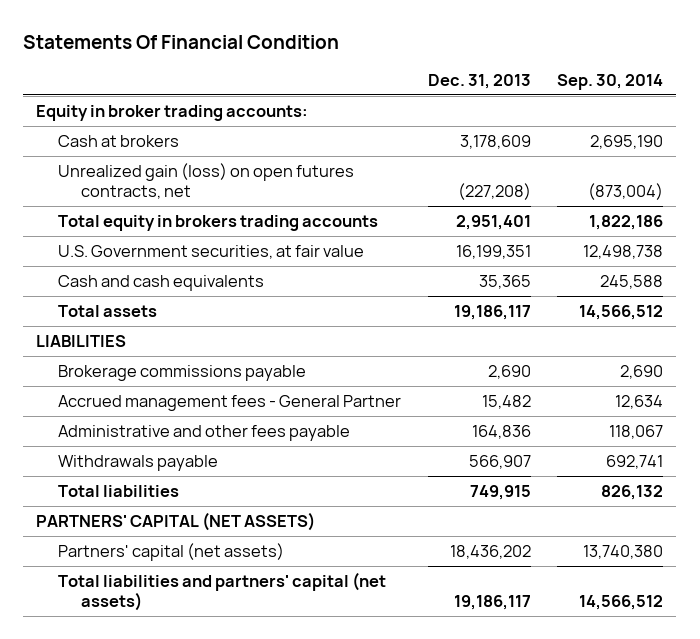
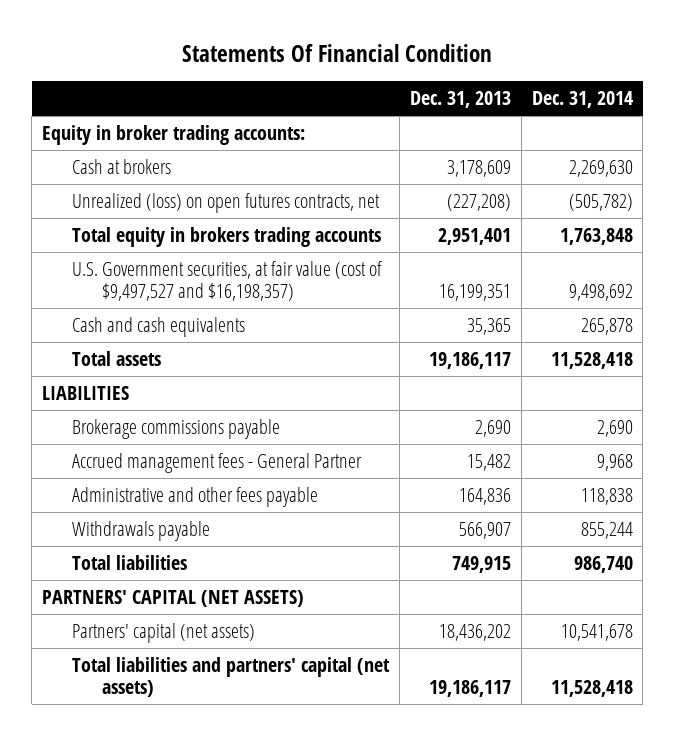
[557,73,664,90] Sep. 30, 2014 -> none
none -> [531,91,633,109] Dec. 31, 2014
[58,162,355,199] Unrealized gain (loss) on open futures contracts, net -> [72,192,381,213] Unrealized (loss) on open futures contracts, net
[58,244,365,259] U.S. Government securities, at fair value -> [72,260,383,302] U.S. Government securities, at fair value (cost of $9,497,527 and $16,198,357)

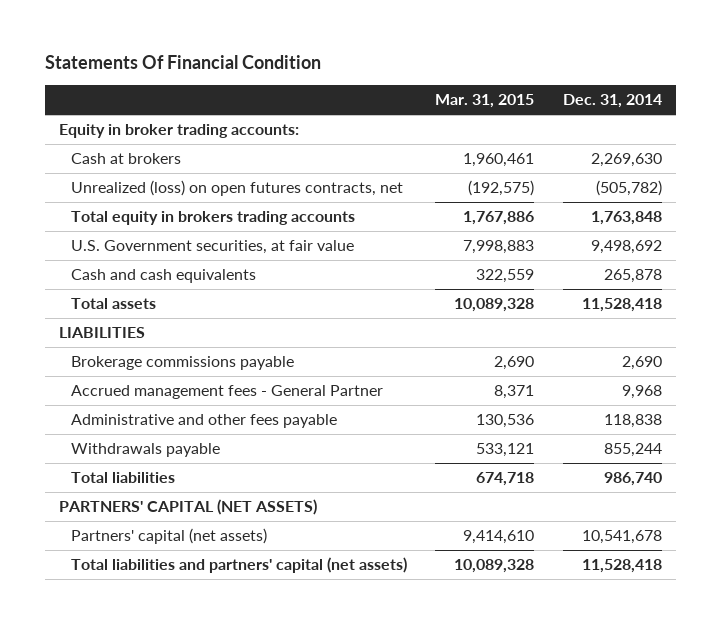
[409,91,511,109] Dec. 31, 2013 -> none
none -> [435,94,535,109] Mar. 31, 2015
[72,260,383,302] U.S. Government securities, at fair value (cost of $9,497,527 and $16,198,357) -> [70,240,354,255] U.S. Government securities, at fair value

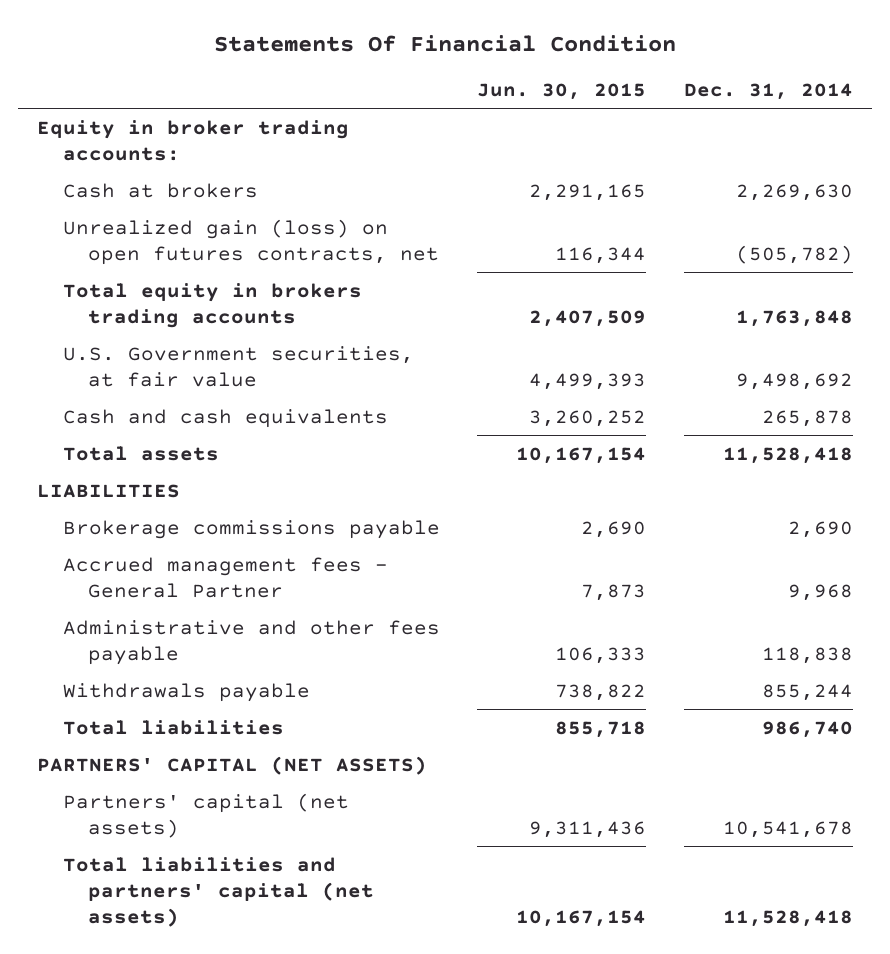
[435,94,535,109] Mar. 31, 2015 -> none
none -> [477,83,647,101] Jun. 30, 2015
[70,180,403,197] Unrealized (loss) on open futures contracts, net -> [62,218,439,265] Unrealized gain (loss) on open futures contracts, net

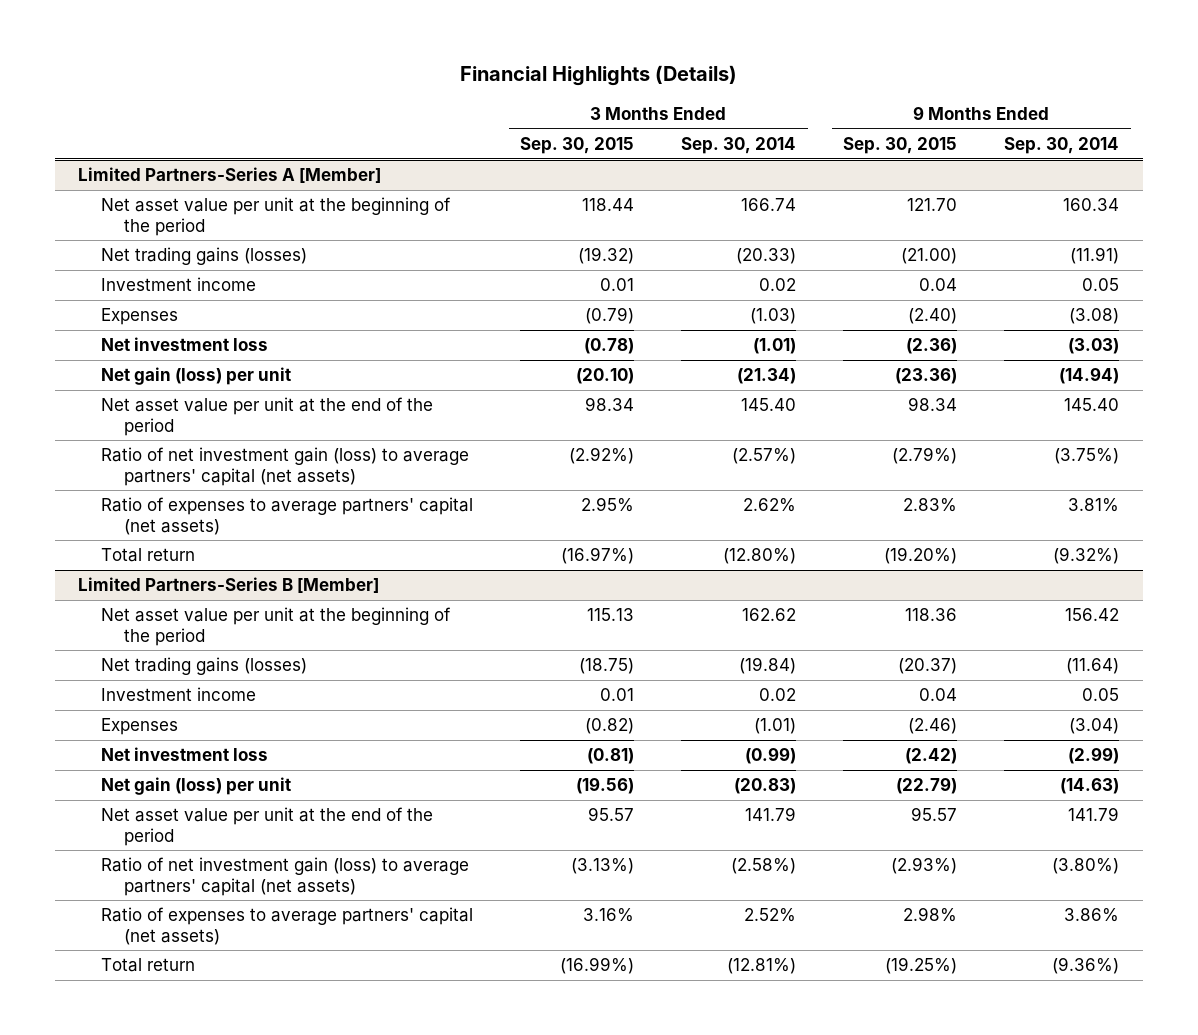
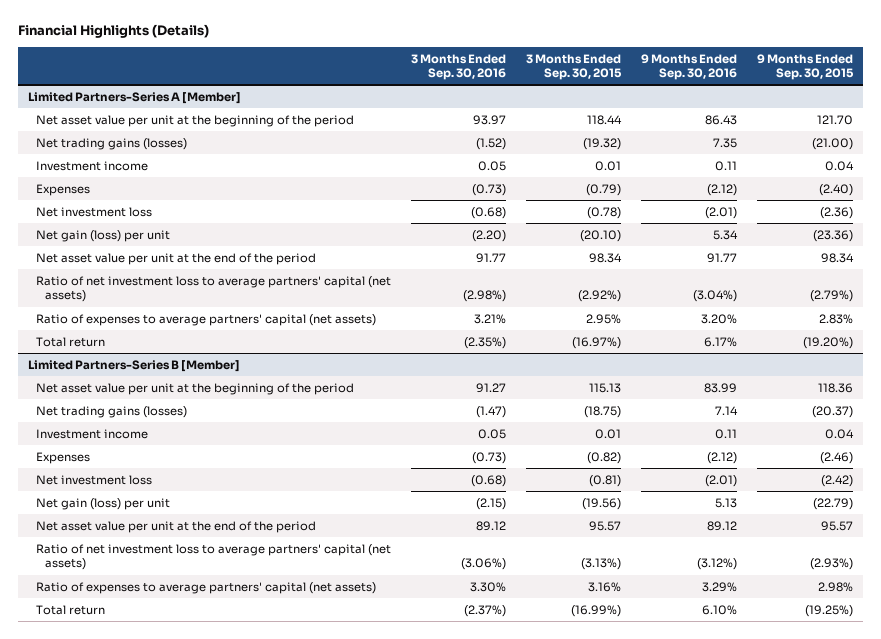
[681,137,797,155] Sep. 30, 2014 -> none
[1004,137,1120,155] Sep. 30, 2014 -> none
none -> [411,53,507,80] 3 Months Ended Sep. 30, 2016
none -> [641,53,738,80] 9 Months Ended Sep. 30, 2016
[101,447,470,486] Ratio of net investment gain (loss) to average partners' capital (net assets) -> [36,275,392,303] Ratio of net investment loss to average partners' capital (net assets)
[101,857,470,896] Ratio of net investment gain (loss) to average partners' capital (net assets) -> [36,543,392,571] Ratio of net investment loss to average partners' capital (net assets)

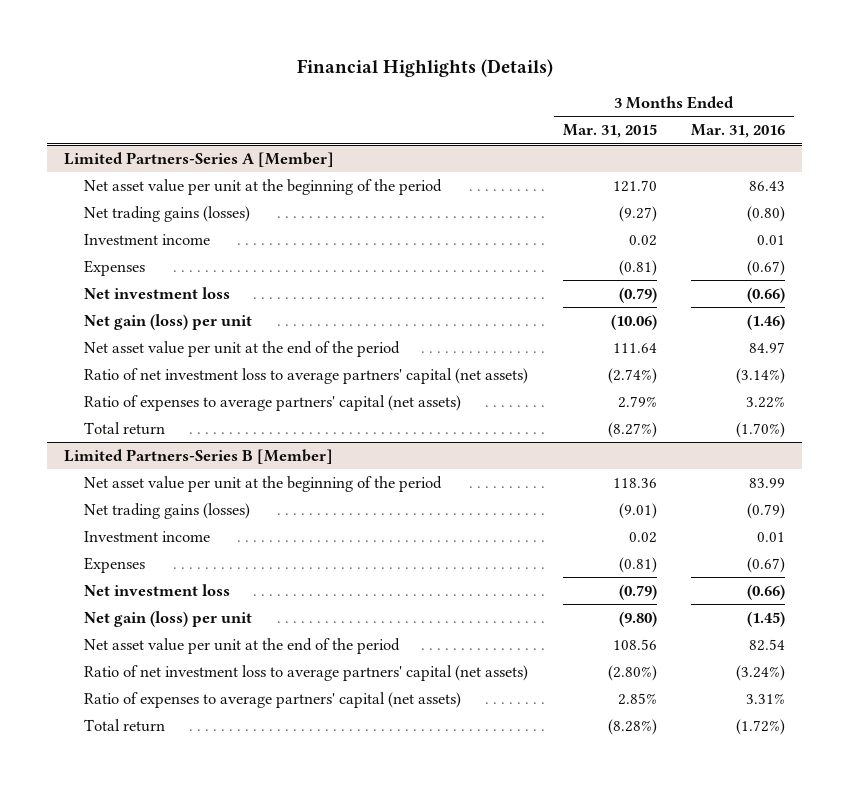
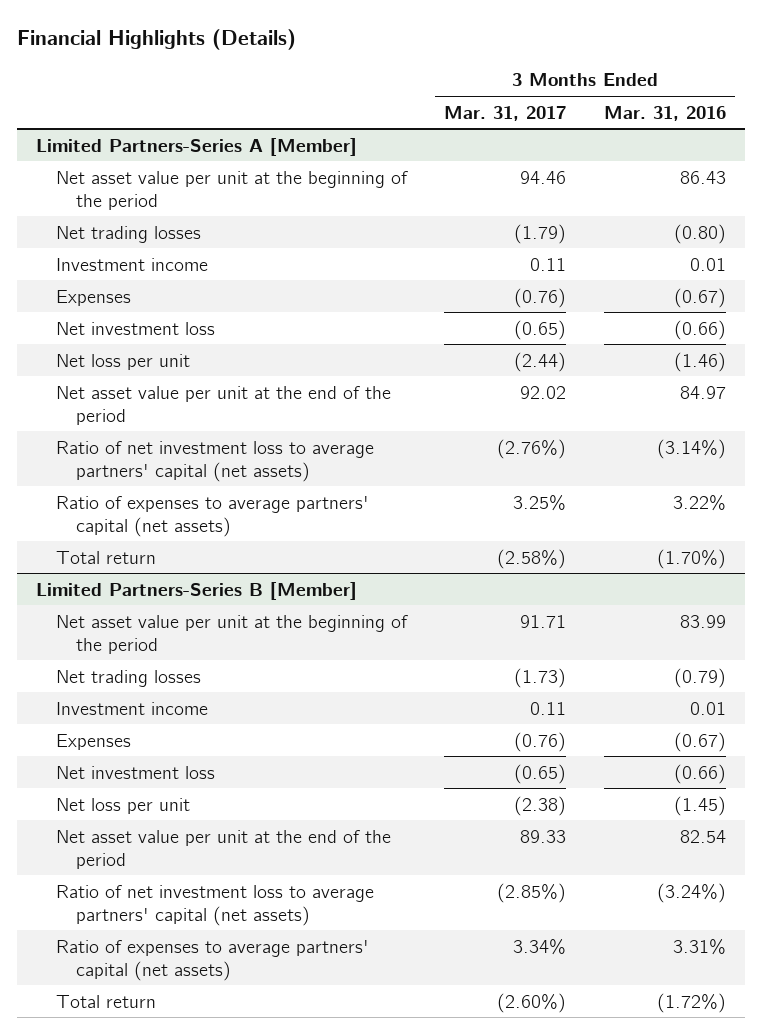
[562,124,657,139] Mar. 31, 2015 -> none
none -> [444,105,567,121] Mar. 31, 2017
[84,205,251,222] Net trading gains (losses) -> [55,225,201,243] Net trading losses
[84,313,253,330] Net gain (loss) per unit -> [55,353,190,370] Net loss per unit
[84,502,251,519] Net trading gains (losses) -> [55,669,201,687] Net trading losses
[84,610,253,627] Net gain (loss) per unit -> [55,797,190,814] Net loss per unit

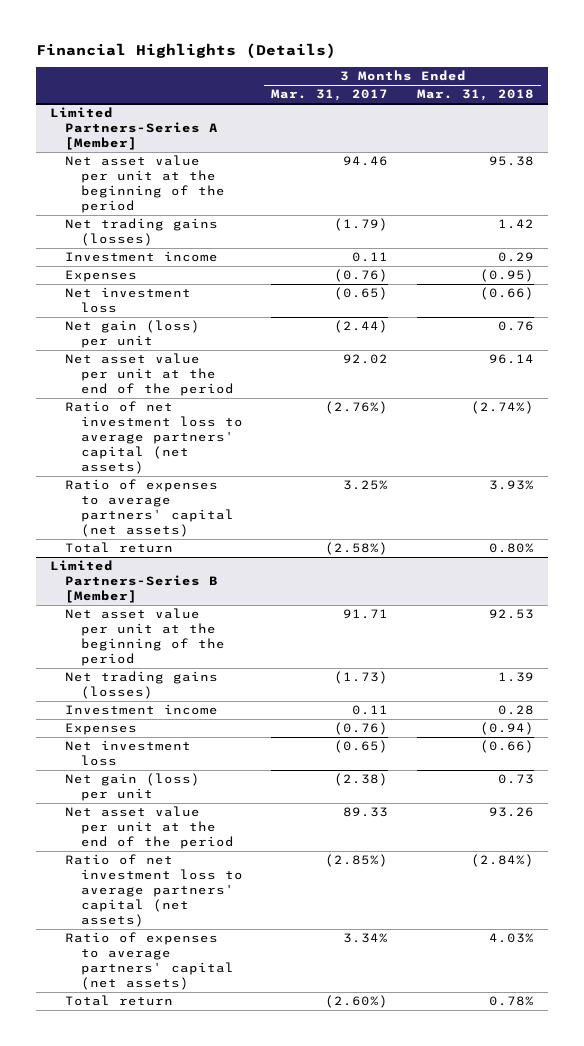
[603,105,726,121] Mar. 31, 2016 -> none
none -> [416,89,534,102] Mar. 31, 2018
[55,225,201,243] Net trading losses -> [65,218,219,247] Net trading gains (losses)
[55,353,190,370] Net loss per unit -> [65,320,201,349] Net gain (loss) per unit
[55,669,201,687] Net trading losses -> [65,671,219,700] Net trading gains (losses)
[55,797,190,814] Net loss per unit -> [65,773,201,802] Net gain (loss) per unit

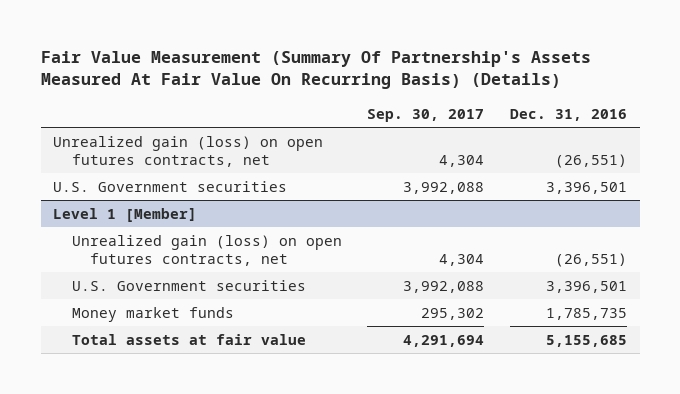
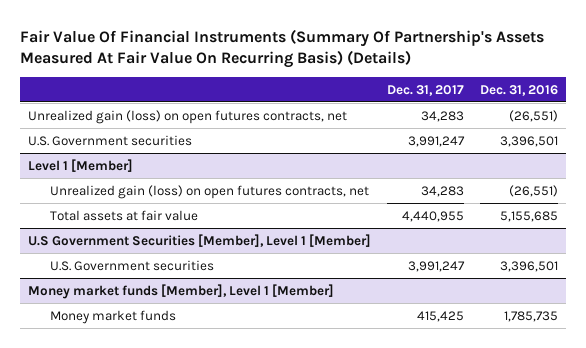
[40,50,591,90] Fair Value Measurement (Summary Of Partnership's Assets Measured At Fair Value On Recurring Basis) (Details) -> [20,28,545,69] Fair Value Of Financial Instruments (Summary Of Partnership's Assets Measured At Fair Value On Recurring Basis) (Details)
[367,108,485,122] Sep. 30, 2017 -> none
none -> [387,84,465,96] Dec. 31, 2017
[71,333,306,345] Total assets at fair value -> [49,209,198,221] Total assets at fair value
none -> [28,233,372,247] U.S Government Securities [Member], Level 1 [Member]
none -> [28,283,335,299] Money market funds [Member], Level 1 [Member]

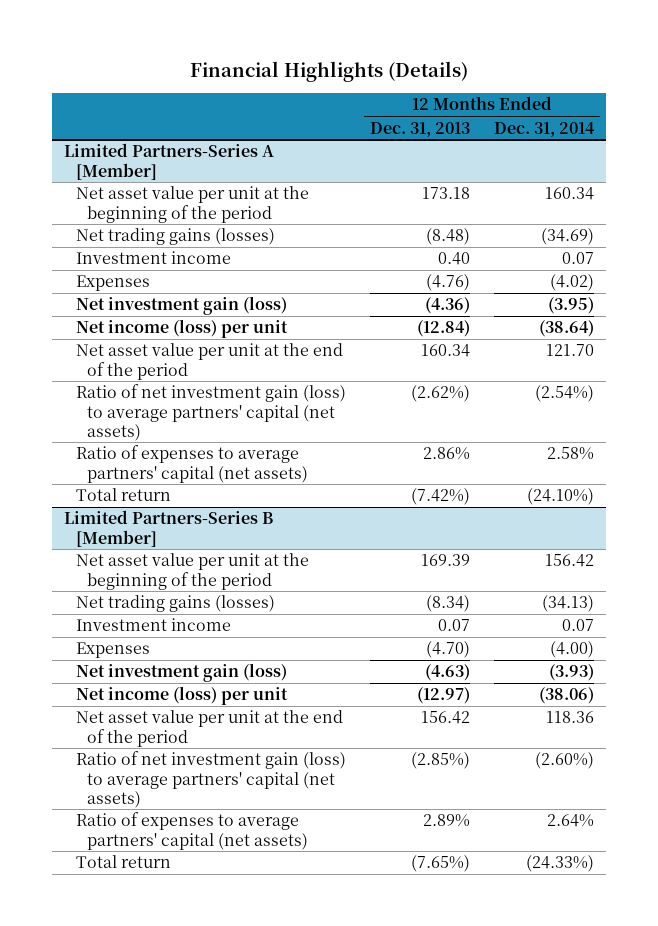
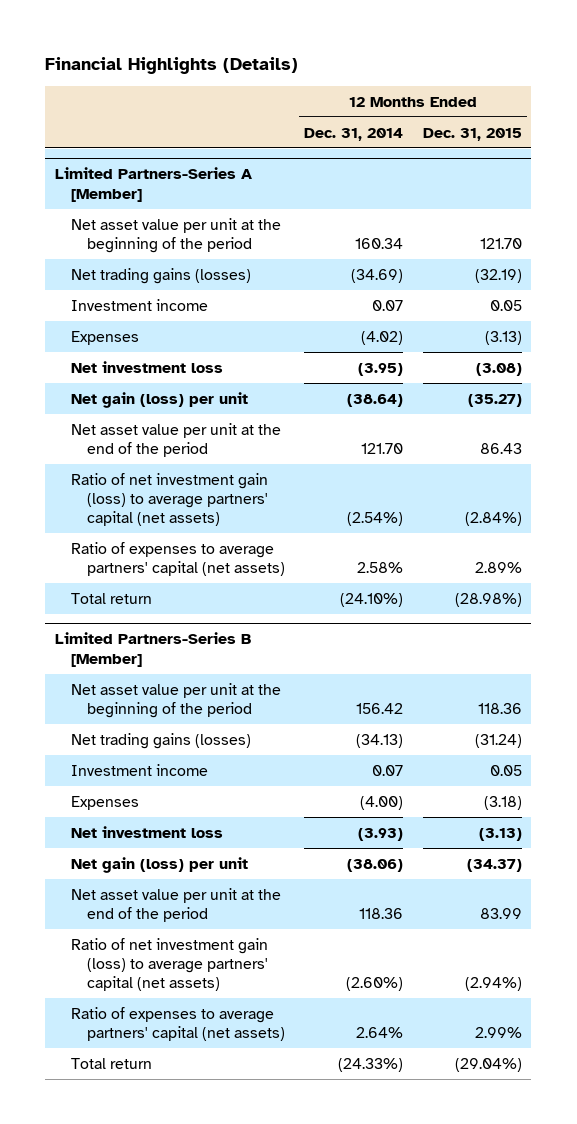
[369,121,470,137] Dec. 31, 2013 -> none
none -> [422,127,522,141] Dec. 31, 2015
[75,296,287,316] Net investment gain (loss) -> [70,360,223,373] Net investment loss
[75,319,288,339] Net income (loss) per unit -> [70,391,248,408] Net gain (loss) per unit
[75,663,287,683] Net investment gain (loss) -> [70,825,223,838] Net investment loss
[75,686,288,706] Net income (loss) per unit -> [70,856,248,873] Net gain (loss) per unit

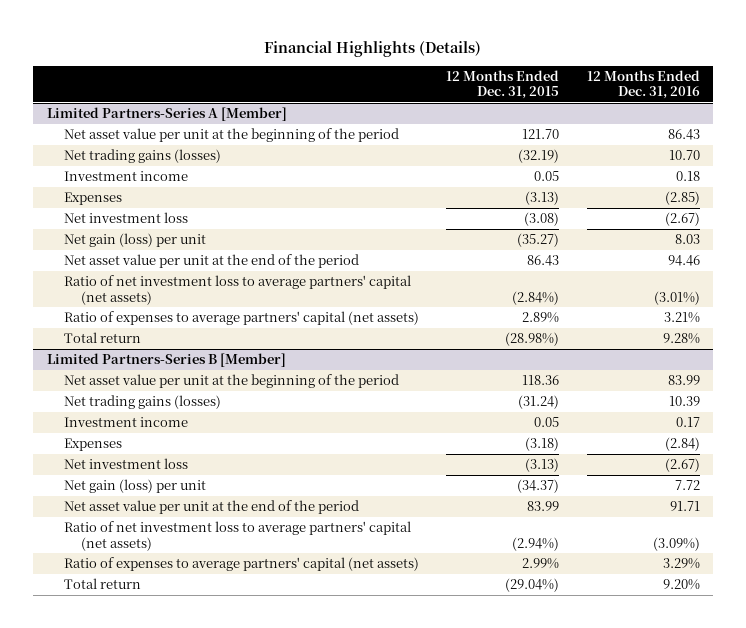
[304,127,404,141] Dec. 31, 2014 -> none
none -> [586,69,700,100] 12 Months Ended Dec. 31, 2016
[70,472,268,527] Ratio of net investment gain (loss) to average partners' capital (net assets) -> [63,275,411,305] Ratio of net investment loss to average partners' capital (net assets)
[70,937,268,992] Ratio of net investment gain (loss) to average partners' capital (net assets) -> [63,521,411,551] Ratio of net investment loss to average partners' capital (net assets)

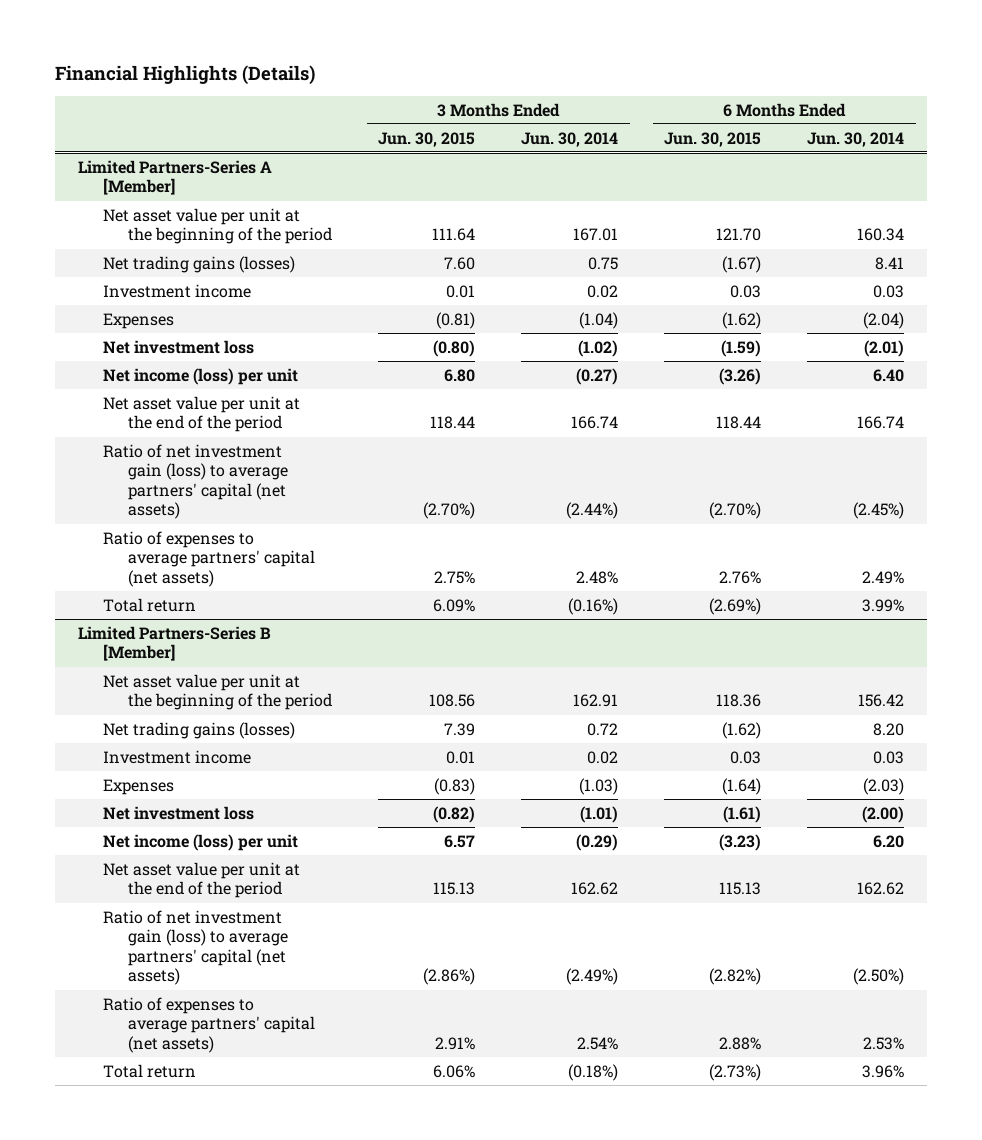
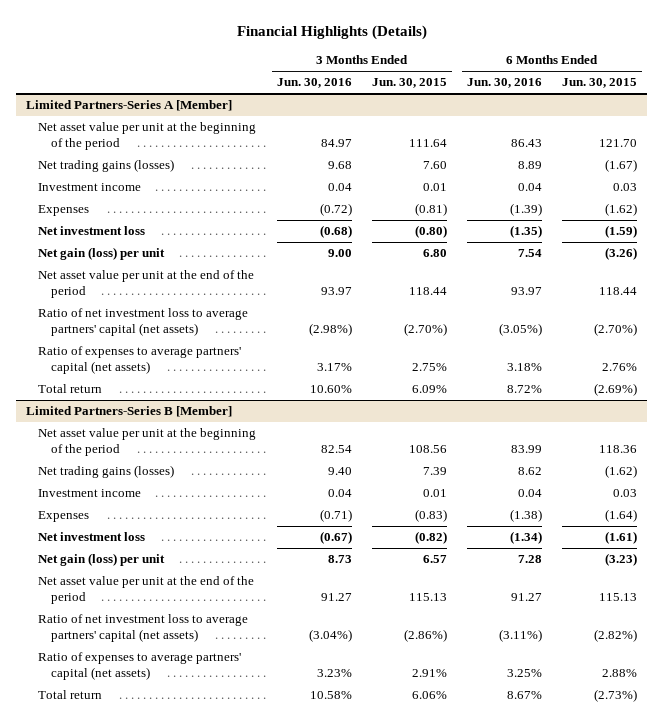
[521,131,619,147] Jun. 30, 2014 -> none
[807,131,905,147] Jun. 30, 2014 -> none
none -> [276,78,352,89] Jun. 30, 2016
none -> [466,78,542,89] Jun. 30, 2016
[102,367,298,385] Net income (loss) per unit -> [38,247,166,261] Net gain (loss) per unit
[102,443,289,520] Ratio of net investment gain (loss) to average partners' capital (net assets) -> [38,308,249,337] Ratio of net investment loss to average partners' capital (net assets)
[102,833,298,851] Net income (loss) per unit -> [38,553,166,567] Net gain (loss) per unit
[102,909,289,986] Ratio of net investment gain (loss) to average partners' capital (net assets) -> [38,614,249,643] Ratio of net investment loss to average partners' capital (net assets)

